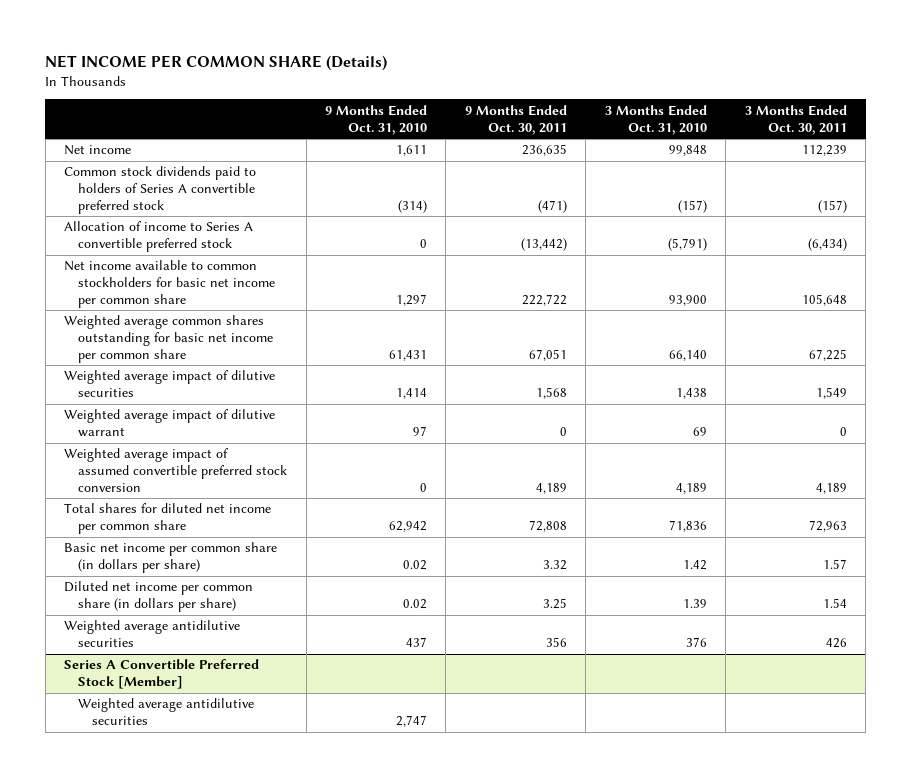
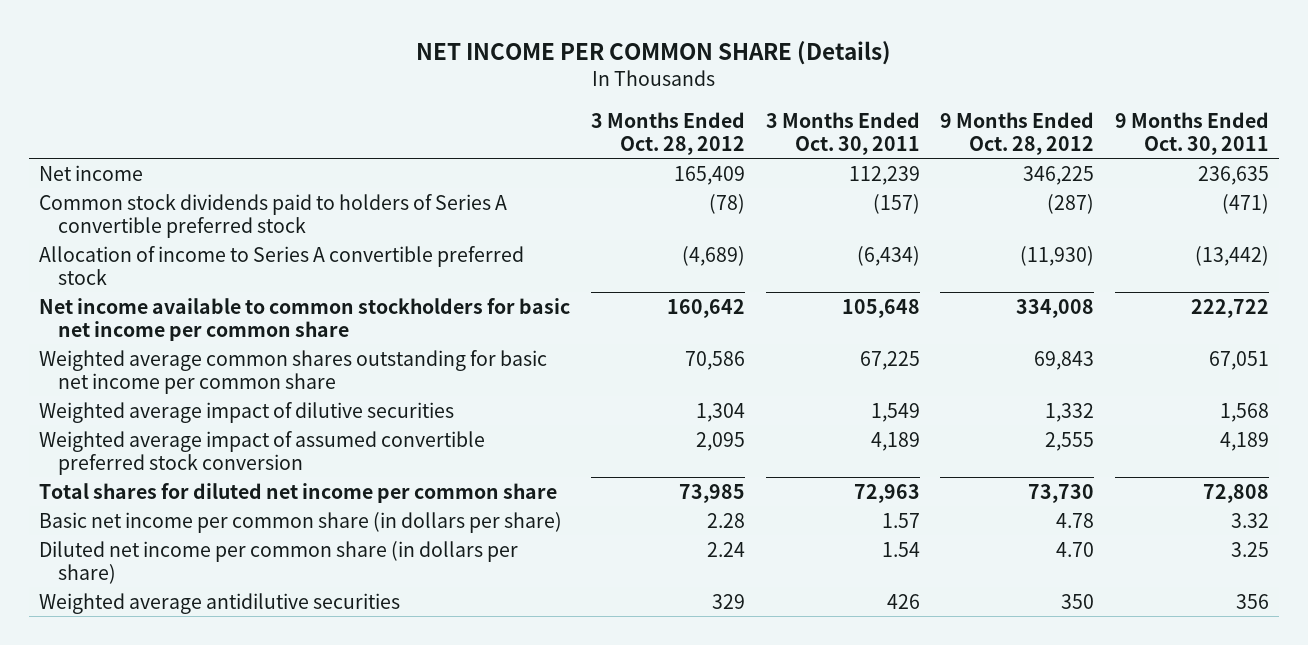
[325,104,428,135] 9 Months Ended Oct. 31, 2010 -> none
[604,104,707,135] 3 Months Ended Oct. 31, 2010 -> none
none -> [590,111,745,155] 3 Months Ended Oct. 28, 2012
none -> [940,111,1095,155] 9 Months Ended Oct. 28, 2012
[64,409,276,438] Weighted average impact of dilutive warrant -> none
[64,659,260,690] Series A Convertible Preferred Stock [Member] -> none
[78,698,255,726] Weighted average antidilutive securities -> none

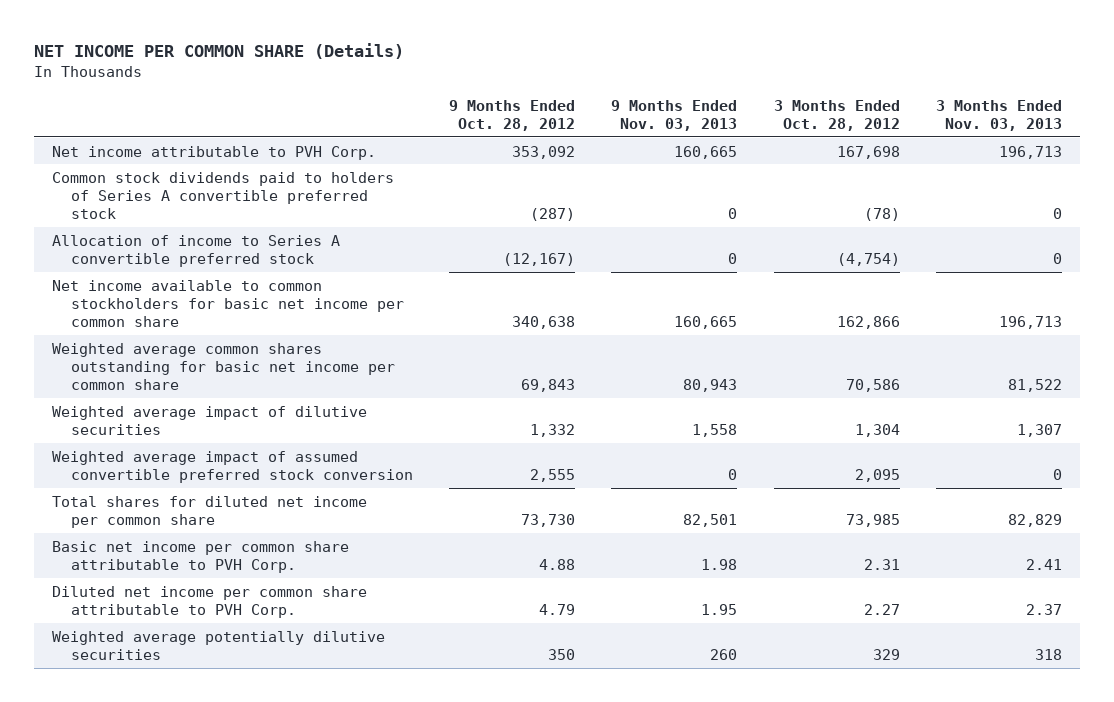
[765,111,920,155] 3 Months Ended Oct. 30, 2011 -> none
[1114,111,1269,155] 9 Months Ended Oct. 30, 2011 -> none
none -> [611,99,738,131] 9 Months Ended Nov. 03, 2013
none -> [935,99,1062,131] 3 Months Ended Nov. 03, 2013
[39,164,144,181] Net income -> [51,145,376,160] Net income attributable to PVH Corp.
[673,165,745,185] 165,409 -> [836,145,900,159] 167,698
[1023,165,1095,185] 346,225 -> [512,145,576,159] 353,092
[681,245,745,266] (4,689) -> [836,252,900,266] (4,754)
[1020,245,1095,266] (11,930) -> [503,252,576,266] (12,167)
[666,298,745,318] 160,642 -> [836,316,900,330] 162,866
[1016,298,1095,318] 334,008 -> [512,316,576,330] 340,638
[39,511,563,533] Basic net income per common share (in dollars per share) -> [51,540,349,573] Basic net income per common share attributable to PVH Corp.
[706,512,745,528] 2.28 -> [863,558,900,570] 2.31
[1056,512,1095,528] 4.78 -> [539,558,576,570] 4.88
[39,540,519,584] Diluted net income per common share (in dollars per share) -> [51,585,367,618] Diluted net income per common share attributable to PVH Corp.
[706,541,745,557] 2.24 -> [863,603,900,615] 2.27
[1056,541,1095,557] 4.70 -> [539,603,576,615] 4.79
[39,592,401,614] Weighted average antidilutive securities -> [51,630,385,660] Weighted average potentially dilutive securities

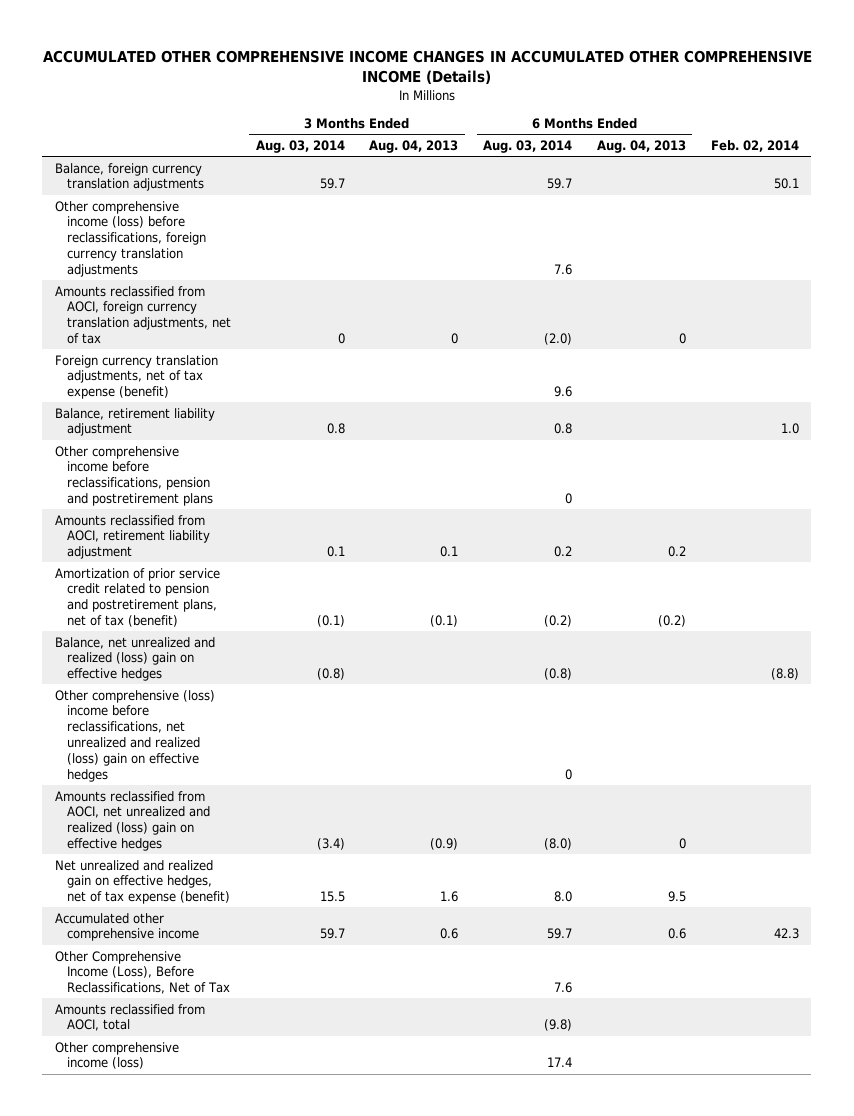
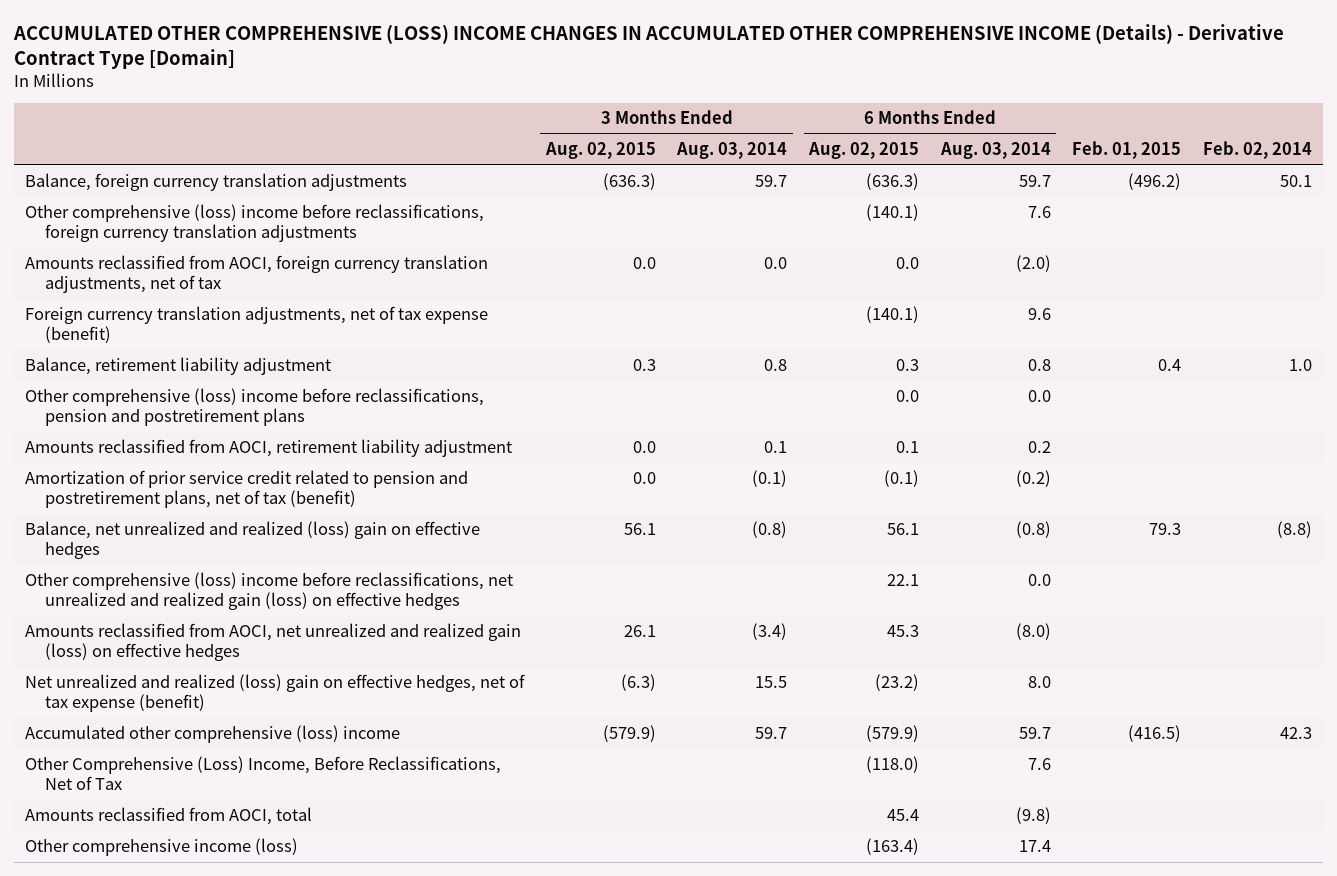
[42,50,812,85] ACCUMULATED OTHER COMPREHENSIVE INCOME CHANGES IN ACCUMULATED OTHER COMPREHENSIVE INCOME (Details) -> [13,23,1285,69] ACCUMULATED OTHER COMPREHENSIVE (LOSS) INCOME CHANGES IN ACCUMULATED OTHER COMPREHENSIVE INCOME (Details) - Derivative Contract Type [Domain]
[369,139,459,153] Aug. 04, 2013 -> none
[597,139,687,153] Aug. 04, 2013 -> none
none -> [544,142,656,160] Aug. 02, 2015
none -> [807,142,919,160] Aug. 02, 2015
none -> [1072,141,1182,160] Feb. 01, 2015
[54,200,206,277] Other comprehensive income (loss) before reclassifications, foreign currency translation adjustments -> [25,204,485,243] Other comprehensive (loss) income before reclassifications, foreign currency translation adjustments
[337,333,345,345] 0 -> [764,257,788,270] 0.0
[54,445,213,507] Other comprehensive income before reclassifications, pension and postretirement plans -> [25,388,485,427] Other comprehensive (loss) income before reclassifications, pension and postretirement plans
[565,493,573,505] 0 -> [1027,390,1051,403] 0.0
[54,689,215,782] Other comprehensive (loss) income before reclassifications, net unrealized and realized (loss) gain on effective hedges -> [25,572,514,611] Other comprehensive (loss) income before reclassifications, net unrealized and realized gain (loss) on effective hedges
[565,768,573,780] 0 -> [1027,574,1051,587] 0.0
[54,790,210,852] Amounts reclassified from AOCI, net unrealized and realized (loss) gain on effective hedges -> [25,623,522,662] Amounts reclassified from AOCI, net unrealized and realized gain (loss) on effective hedges
[54,859,230,905] Net unrealized and realized gain on effective hedges, net of tax expense (benefit) -> [25,674,526,713] Net unrealized and realized (loss) gain on effective hedges, net of tax expense (benefit)
[54,912,199,942] Accumulated other comprehensive income -> [25,725,401,744] Accumulated other comprehensive (loss) income
[54,950,230,995] Other Comprehensive Income (Loss), Before Reclassifications, Net of Tax -> [25,756,502,791] Other Comprehensive (Loss) Income, Before Reclassifications, Net of Tax

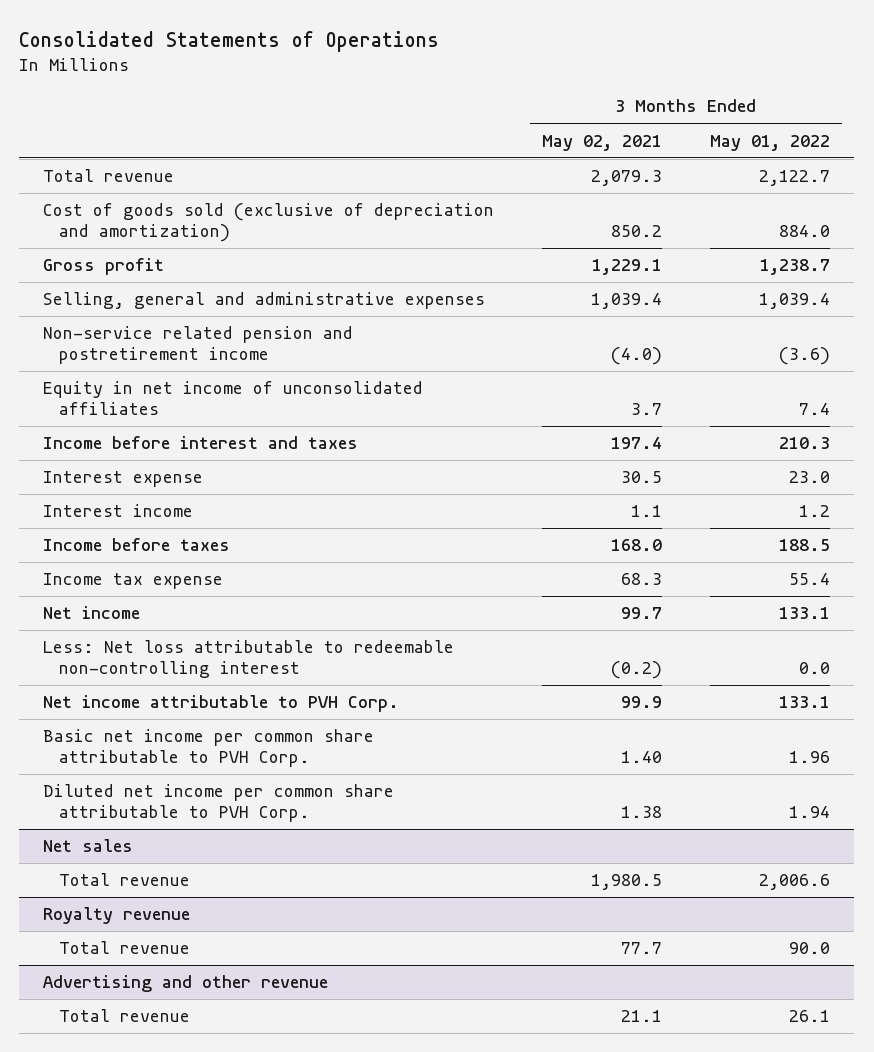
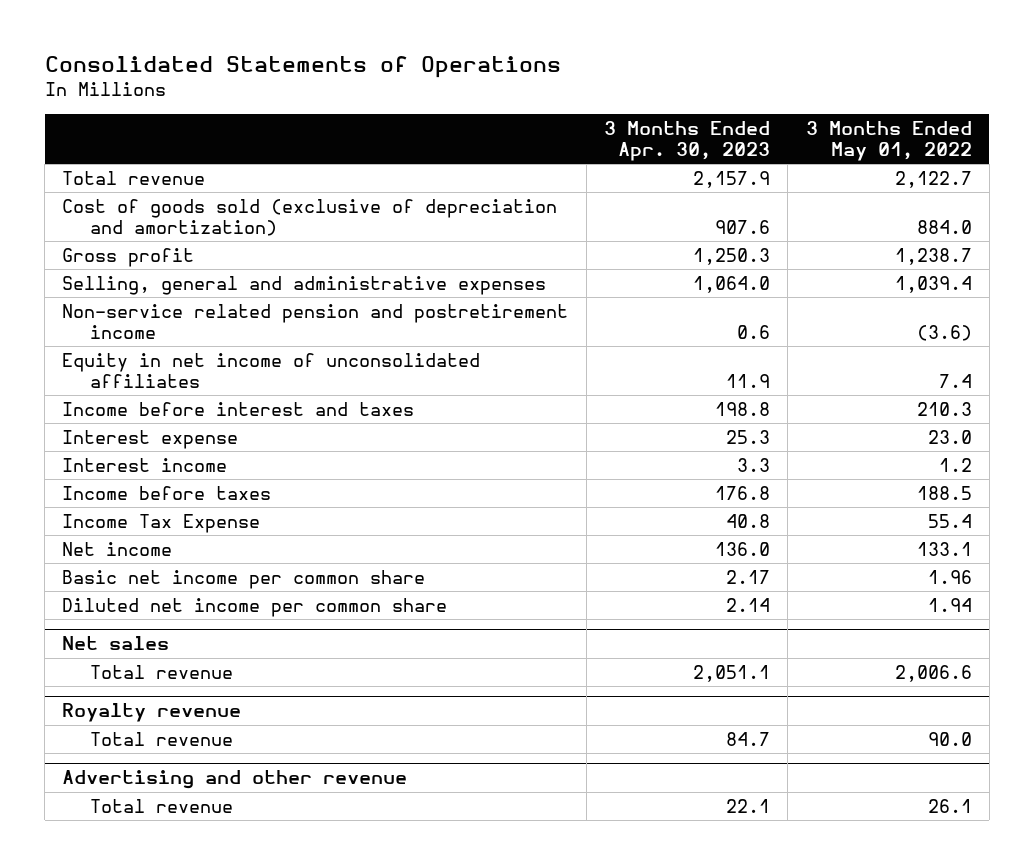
[542,134,663,151] May 02, 2021 -> none
none -> [604,121,771,162] 3 Months Ended Apr. 30, 2023
[43,573,224,590] Income tax expense -> [62,513,261,533] Income Tax Expense
[43,640,455,679] Less: Net loss attributable to redeemable non-controlling interest -> none
[43,695,400,713] Net income attributable to PVH Corp. -> none
[43,729,375,768] Basic net income per common share attributable to PVH Corp. -> [62,569,426,589] Basic net income per common share
[43,784,395,823] Diluted net income per common share attributable to PVH Corp. -> [62,597,448,617] Diluted net income per common share

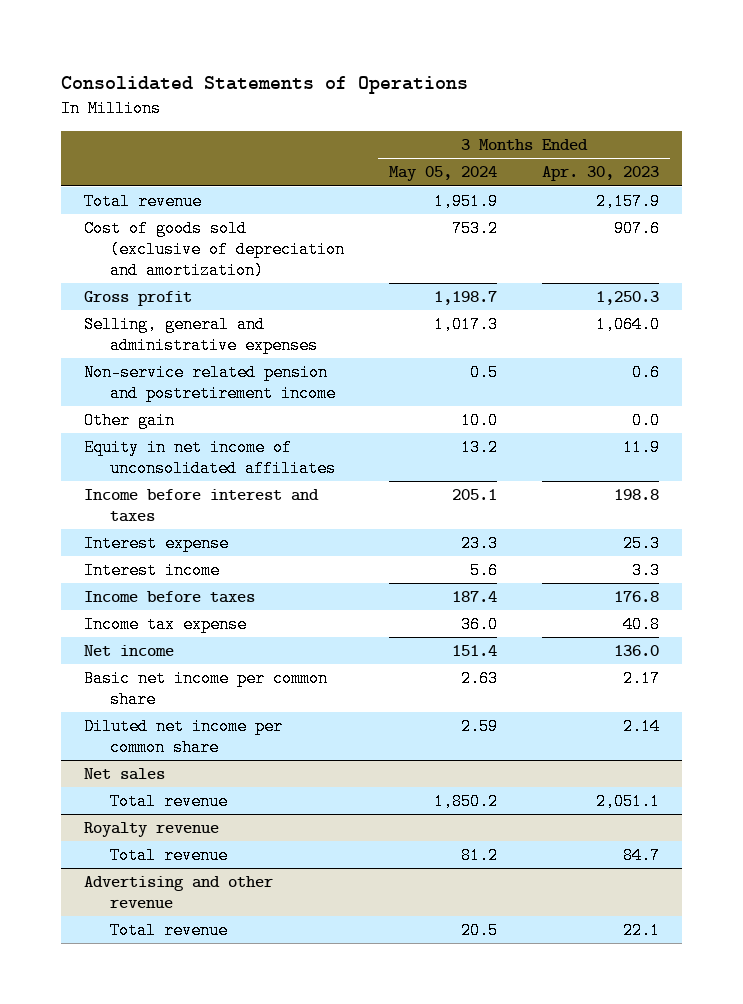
[805,121,972,162] 3 Months Ended May 01, 2022 -> none
none -> [388,166,497,182] May 05, 2024
none -> [84,412,176,430] Other gain
[62,513,261,533] Income Tax Expense -> [84,616,248,634] Income tax expense

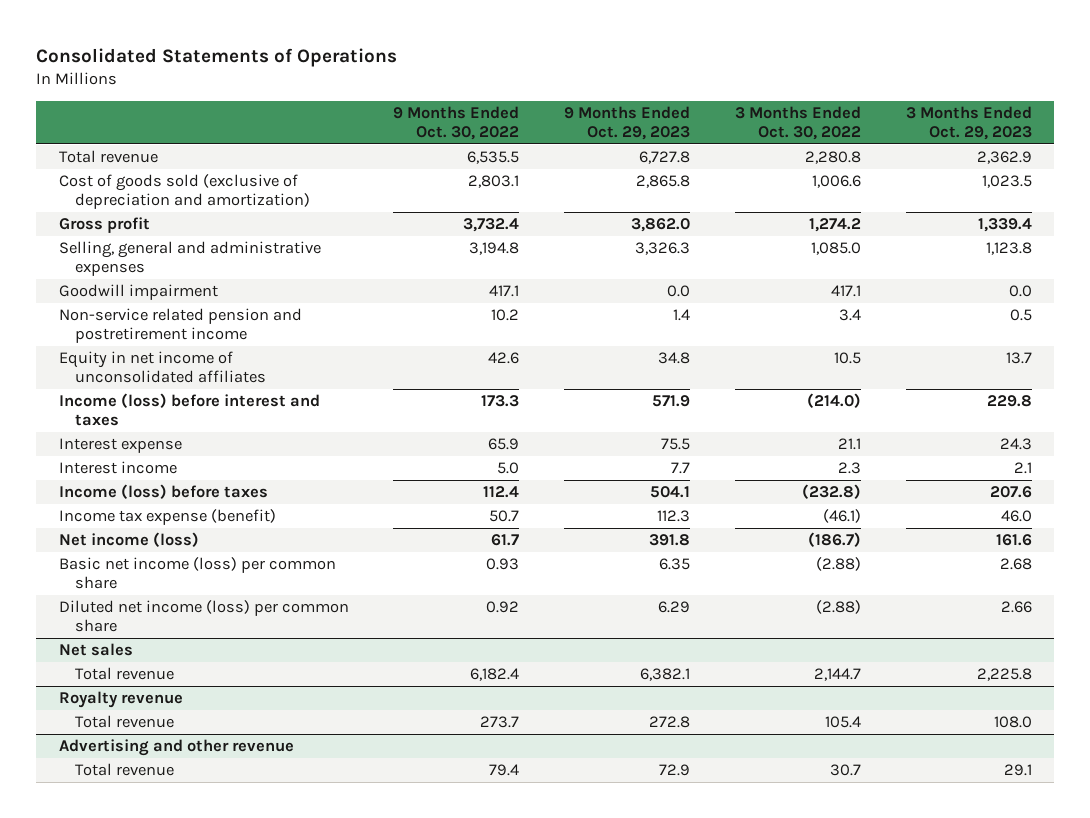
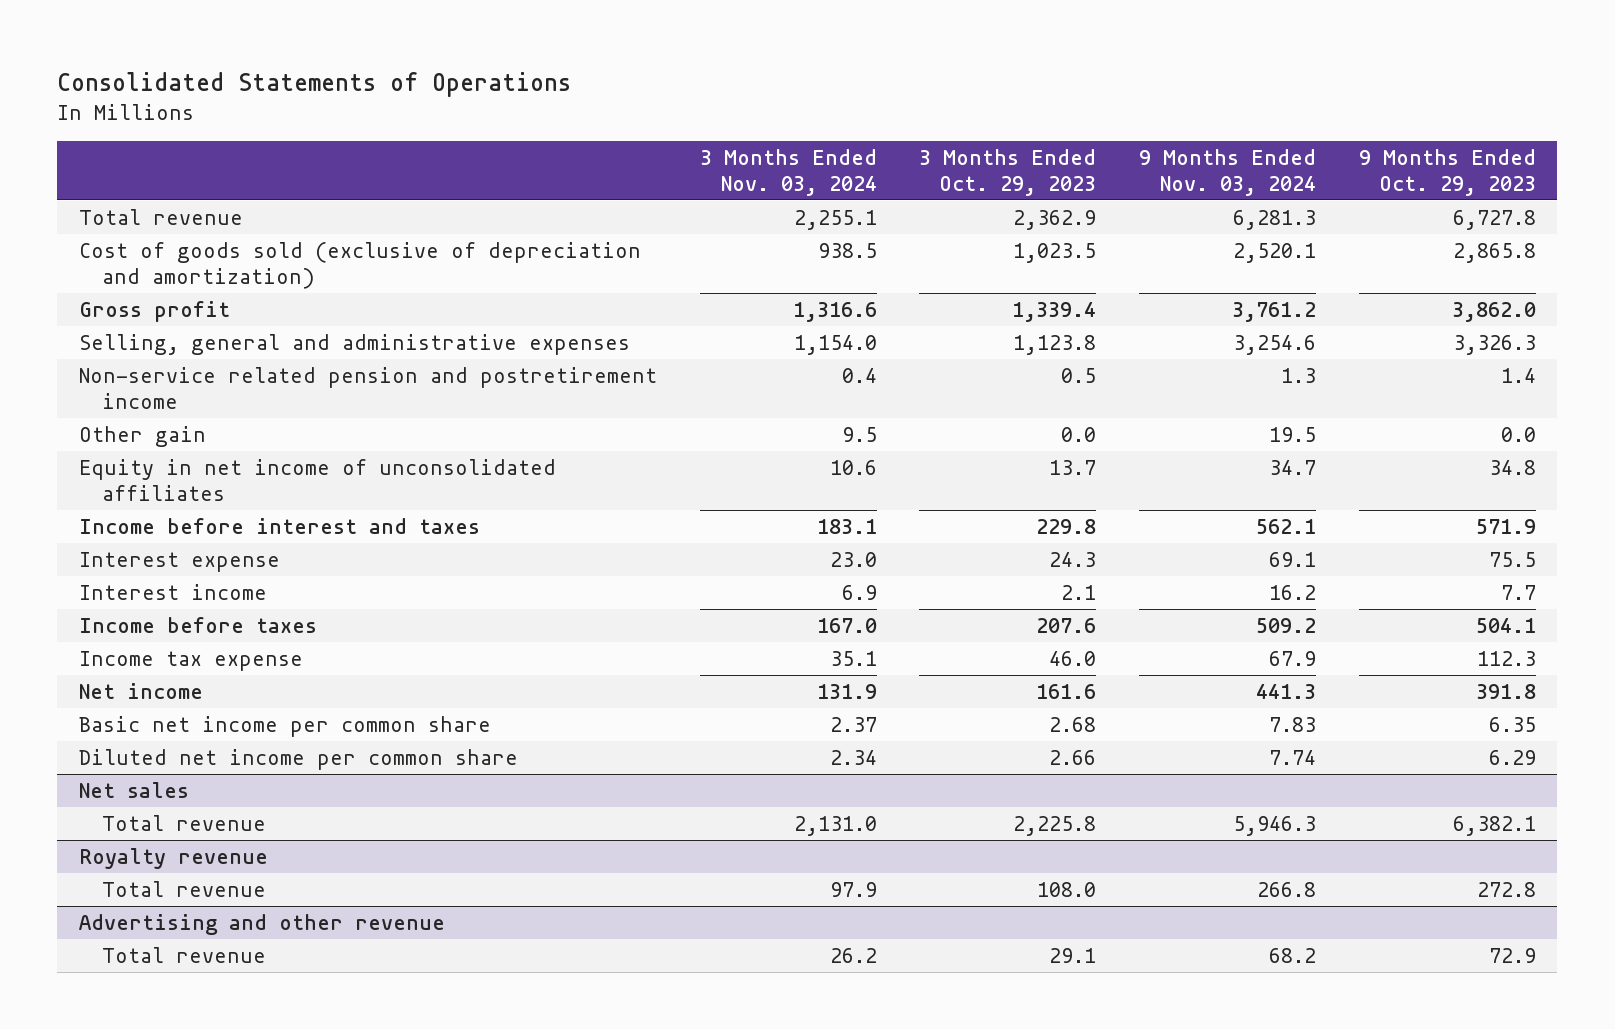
[393,105,520,141] 9 Months Ended Oct. 30, 2022 -> none
[734,105,861,141] 3 Months Ended Oct. 30, 2022 -> none
none -> [699,148,877,196] 3 Months Ended Nov. 03, 2024
none -> [1139,148,1317,196] 9 Months Ended Nov. 03, 2024
[58,283,218,300] Goodwill impairment -> none
none -> [78,425,206,447] Other gain
[58,392,320,427] Income (loss) before interest and taxes -> [78,517,480,534] Income before interest and taxes
[58,483,268,499] Income (loss) before taxes -> [78,616,317,633] Income before taxes
[58,508,276,525] Income tax expense (benefit) -> [78,650,303,671] Income tax expense
[58,531,199,547] Net income (loss) -> [78,682,203,699] Net income
[58,556,336,590] Basic net income (loss) per common share -> [78,715,491,737] Basic net income per common share
[58,599,349,633] Diluted net income (loss) per common share -> [78,748,518,770] Diluted net income per common share

